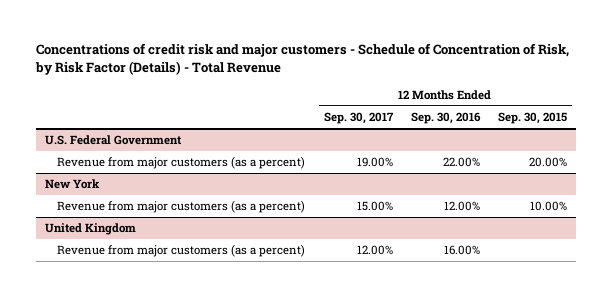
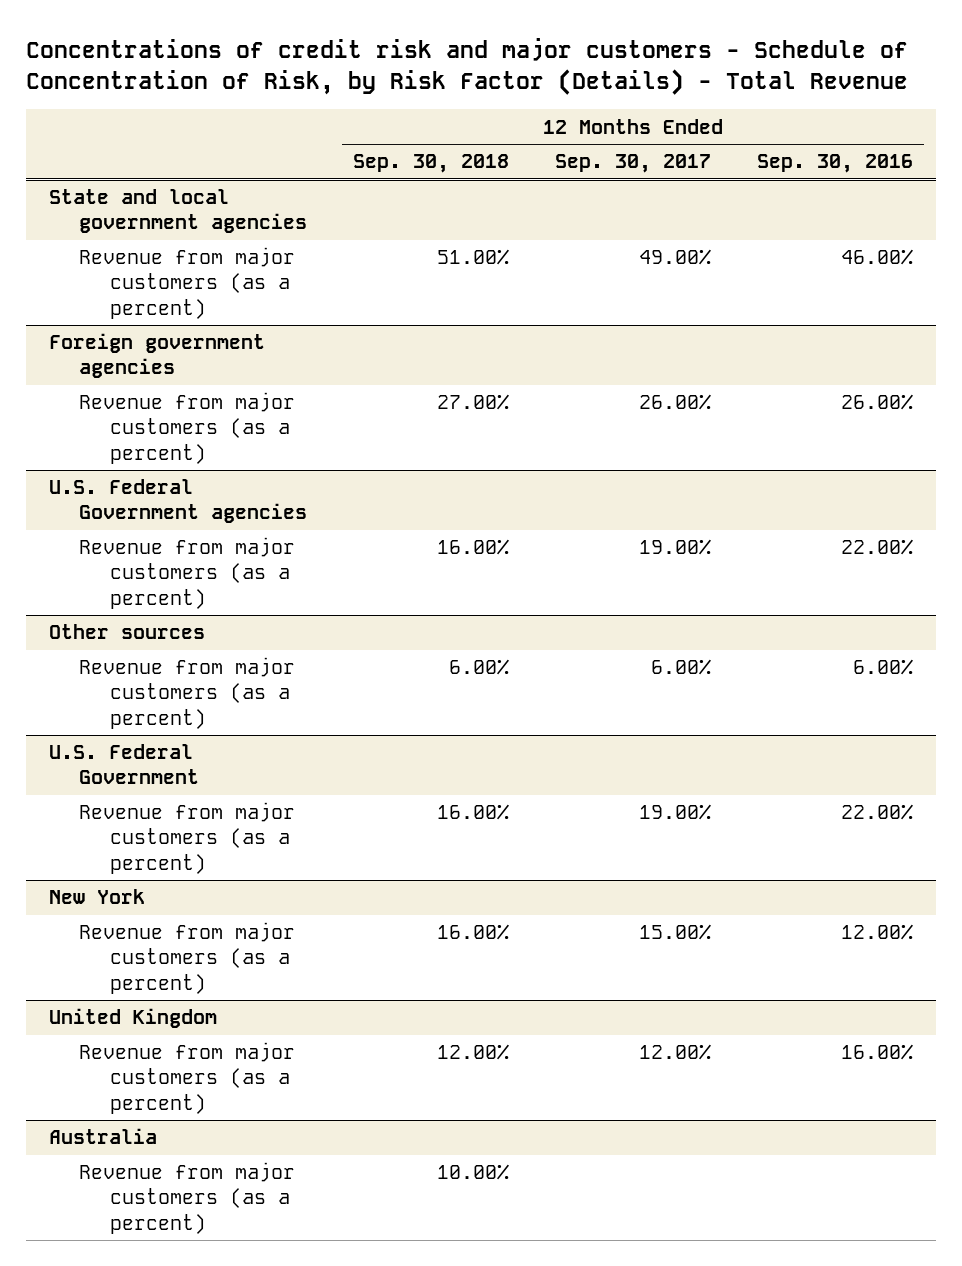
[498,112,568,125] Sep. 30, 2015 -> none
none -> [353,154,510,174] Sep. 30, 2018
none -> [49,189,308,234] State and local government agencies
none -> [79,247,296,319] Revenue from major customers (as a percent)
none -> [49,333,266,379] Foreign government agencies
none -> [79,392,296,464] Revenue from major customers (as a percent)
none -> [49,479,308,524] U.S. Federal Government agencies
none -> [79,537,296,609] Revenue from major customers (as a percent)
none -> [49,624,206,640] Other sources
none -> [79,657,296,729] Revenue from major customers (as a percent)
none -> [49,1128,158,1145] Australia
none -> [79,1162,296,1234] Revenue from major customers (as a percent)

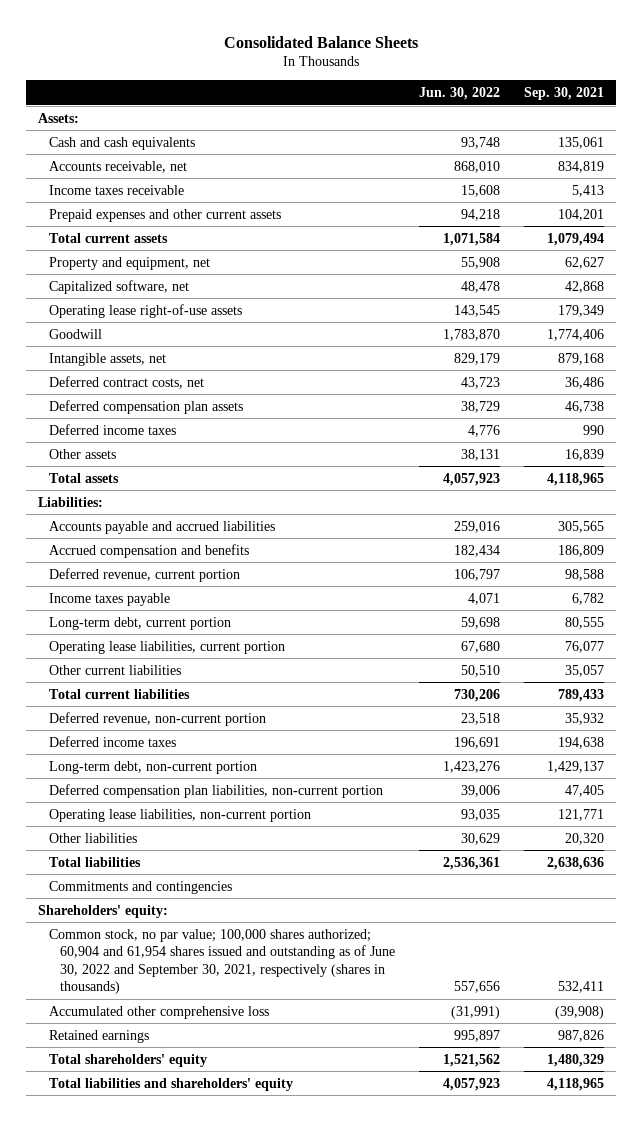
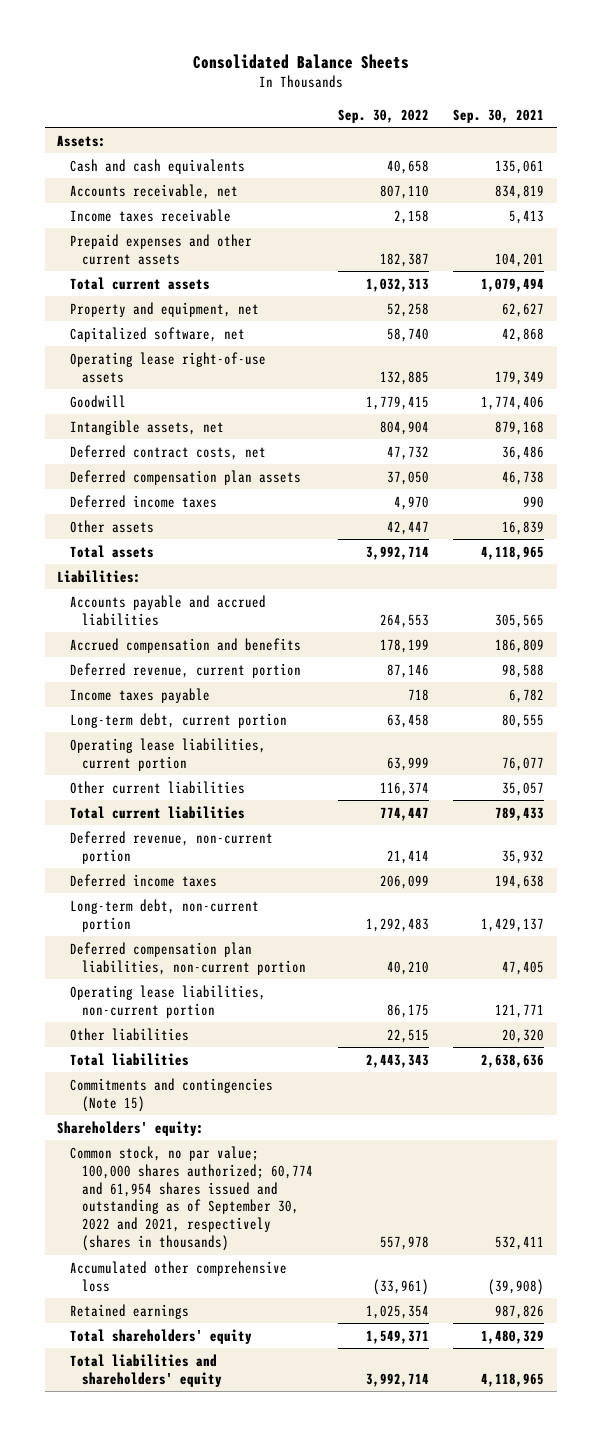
[419,86,501,100] Jun. 30, 2022 -> none
none -> [337,108,429,123] Sep. 30, 2022
[49,880,233,894] Commitments and contingencies -> [69,1077,273,1112] Commitments and contingencies (Note 15)
[49,928,395,995] Common stock, no par value; 100,000 shares authorized; 60,904 and 61,954 shares issued and outstanding as of June 30, 2022 and September 30, 2021, respectively (shares in thousands) -> [69,1145,313,1252] Common stock, no par value; 100,000 shares authorized; 60,774 and 61,954 shares issued and outstanding as of September 30, 2022 and 2021, respectively (shares in thousands)

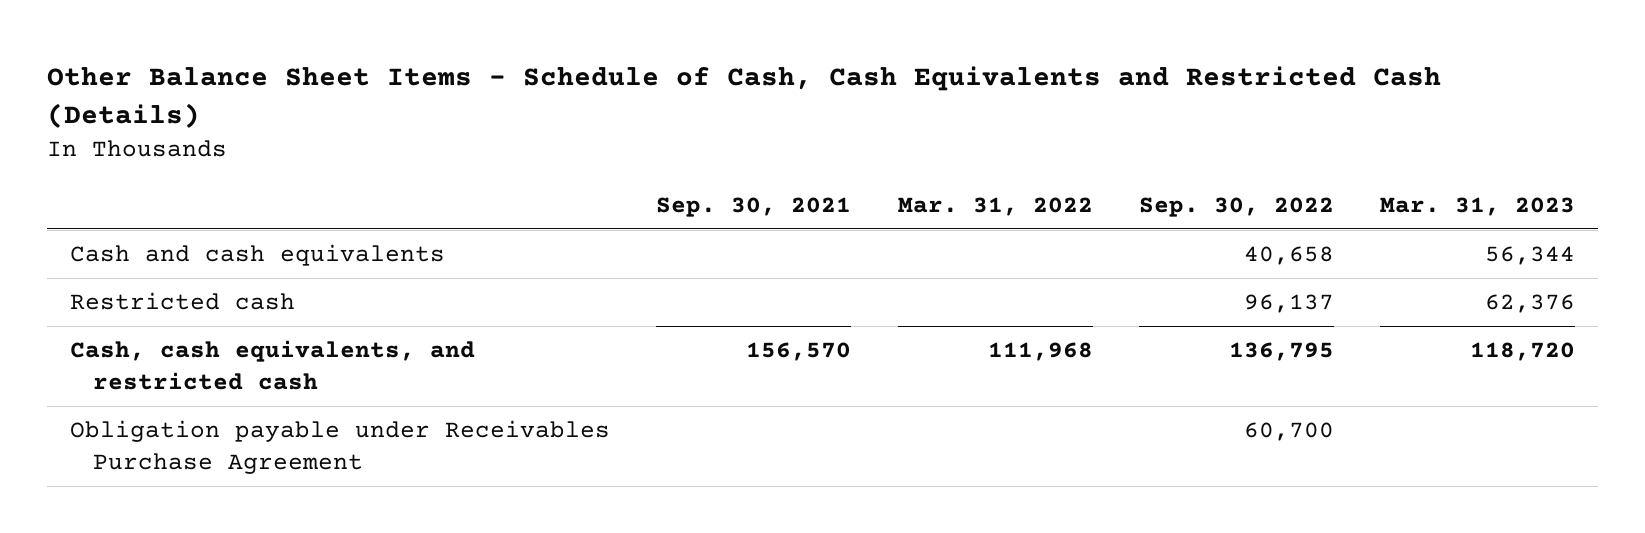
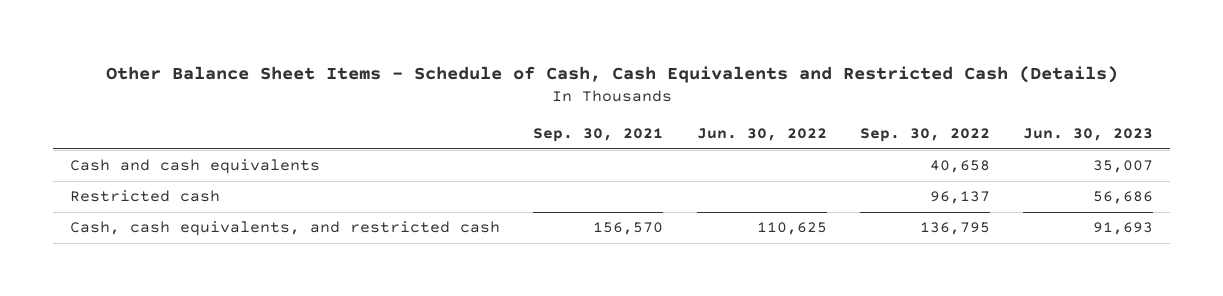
[897,196,1093,216] Mar. 31, 2022 -> none
[1380,196,1576,216] Mar. 31, 2023 -> none
none -> [696,128,827,142] Jun. 30, 2022
none -> [1023,128,1154,142] Jun. 30, 2023
[70,420,611,474] Obligation payable under Receivables Purchase Agreement -> none

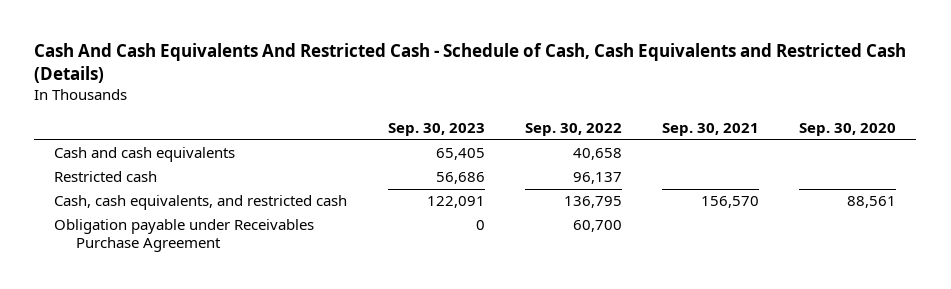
[105,65,1118,83] Other Balance Sheet Items - Schedule of Cash, Cash Equivalents and Restricted Cash (Details) -> [34,43,907,84] Cash And Cash Equivalents And Restricted Cash - Schedule of Cash, Cash Equivalents and Restricted Cash (Details)
[696,128,827,142] Jun. 30, 2022 -> none
[1023,128,1154,142] Jun. 30, 2023 -> none
none -> [387,122,485,136] Sep. 30, 2023
none -> [799,122,897,136] Sep. 30, 2020
none -> [54,219,315,252] Obligation payable under Receivables Purchase Agreement

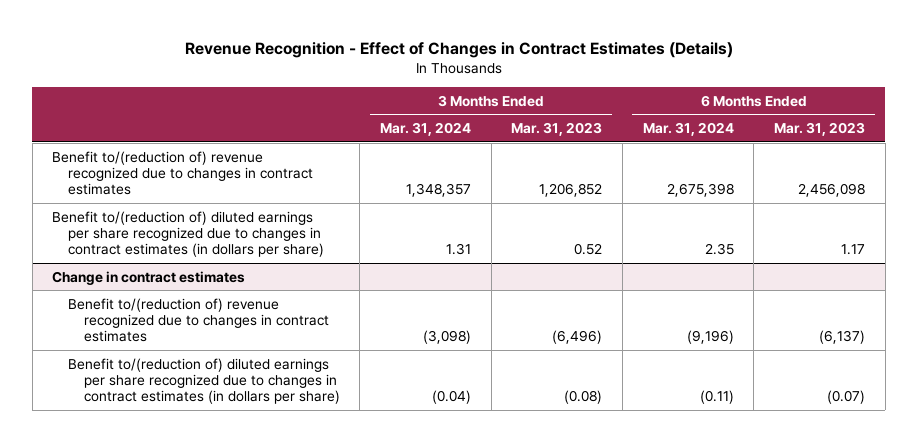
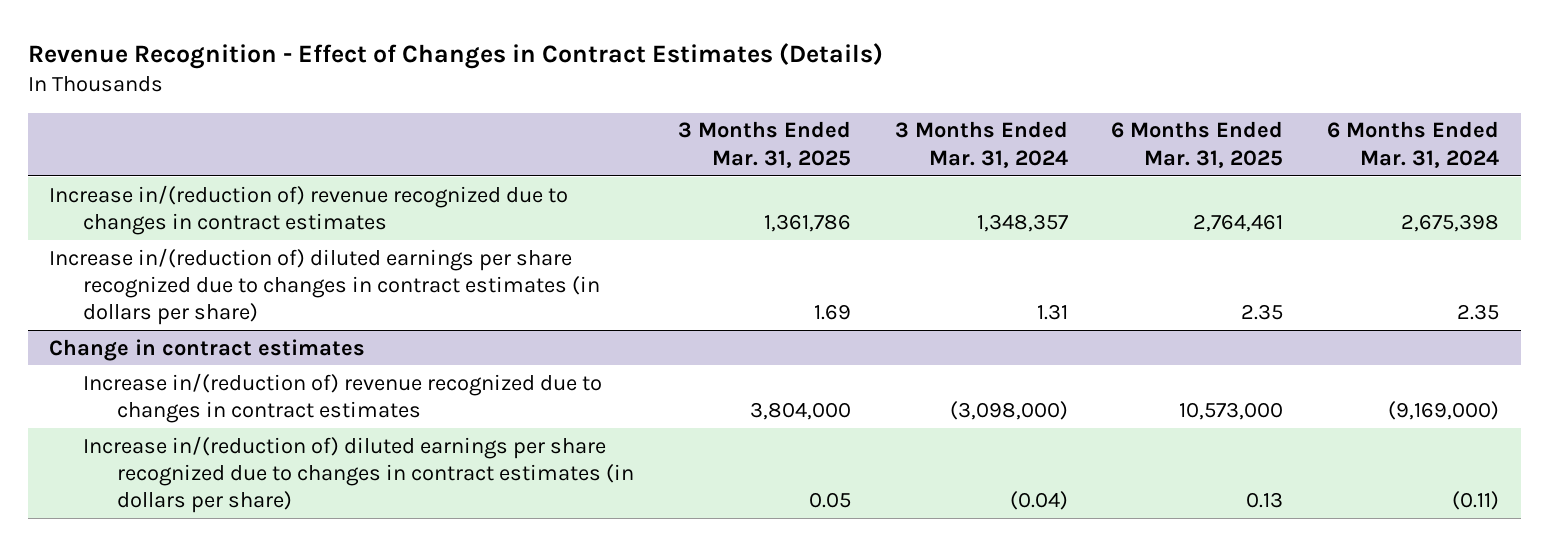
[511,122,603,137] Mar. 31, 2023 -> none
[773,122,865,137] Mar. 31, 2023 -> none
none -> [678,121,852,168] 3 Months Ended Mar. 31, 2025
none -> [1111,121,1284,168] 6 Months Ended Mar. 31, 2025
[52,150,314,196] Benefit to/(reduction of) revenue recognized due to changes in contract estimates -> [49,184,569,235] Increase in/(reduction of) revenue recognized due to changes in contract estimates
[52,210,325,258] Benefit to/(reduction of) diluted earnings per share recognized due to changes in contract estimates (in dollars per share) -> [49,247,601,326] Increase in/(reduction of) diluted earnings per share recognized due to changes in contract estimates (in dollars per share)
[68,297,329,343] Benefit to/(reduction of) revenue recognized due to changes in contract estimates -> [83,372,603,423] Increase in/(reduction of) revenue recognized due to changes in contract estimates
[422,330,471,345] (3,098) -> [949,400,1068,420] (3,098,000)
[686,330,734,345] (9,196) -> [1388,400,1500,420] (9,169,000)
[68,357,340,405] Benefit to/(reduction of) diluted earnings per share recognized due to changes in contract estimates (in dollars per share) -> [83,435,635,514] Increase in/(reduction of) diluted earnings per share recognized due to changes in contract estimates (in dollars per share)

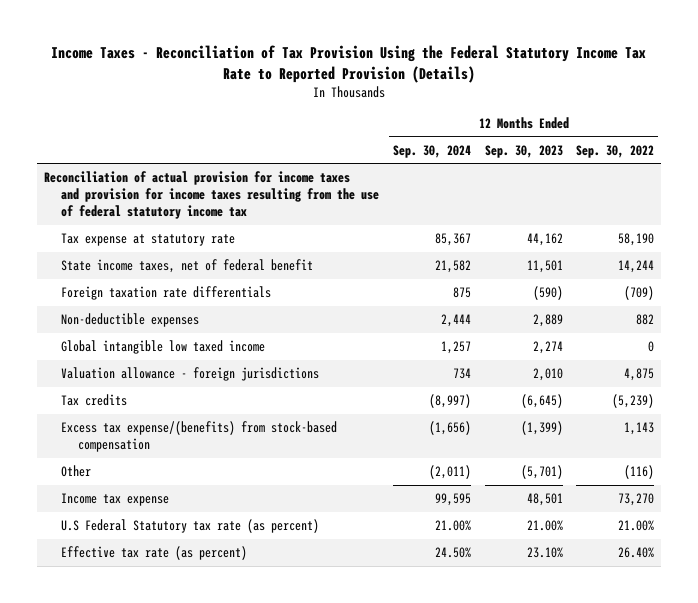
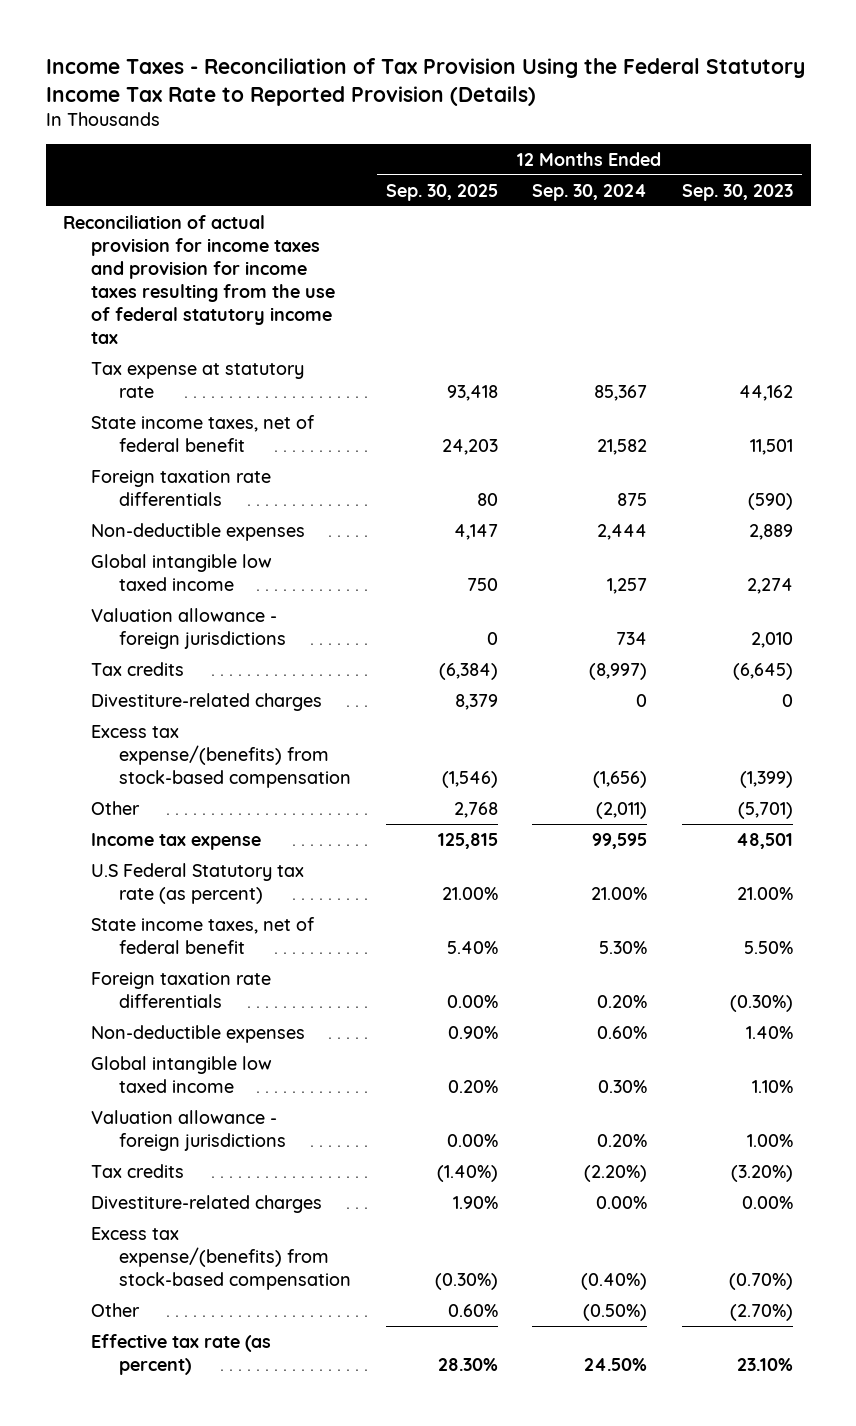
[576,144,655,158] Sep. 30, 2022 -> none
none -> [385,183,498,201] Sep. 30, 2025
none -> [91,692,323,711] Divestiture-related charges
none -> [91,916,316,954] State income taxes, net of federal benefit
none -> [91,971,272,1008] Foreign taxation rate differentials
none -> [91,1024,306,1043] Non-deductible expenses
none -> [91,1055,273,1093] Global intangible low taxed income
none -> [91,1109,286,1151] Valuation allowance - foreign jurisdictions
none -> [91,1163,185,1178] Tax credits
none -> [91,1194,323,1213] Divestiture-related charges
none -> [91,1226,351,1290] Excess tax expense/(benefits) from stock-based compensation
none -> [91,1302,141,1317] Other

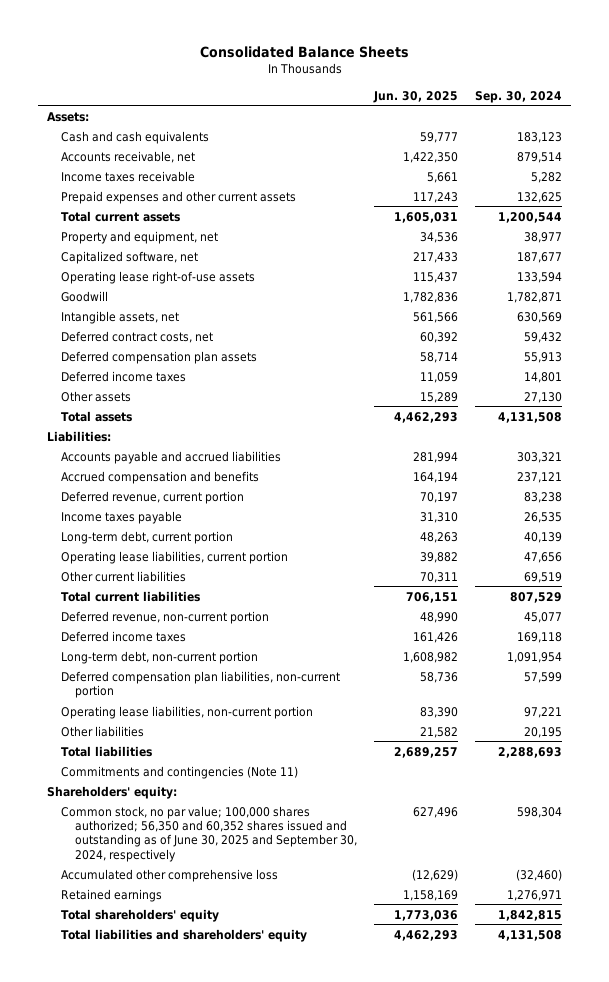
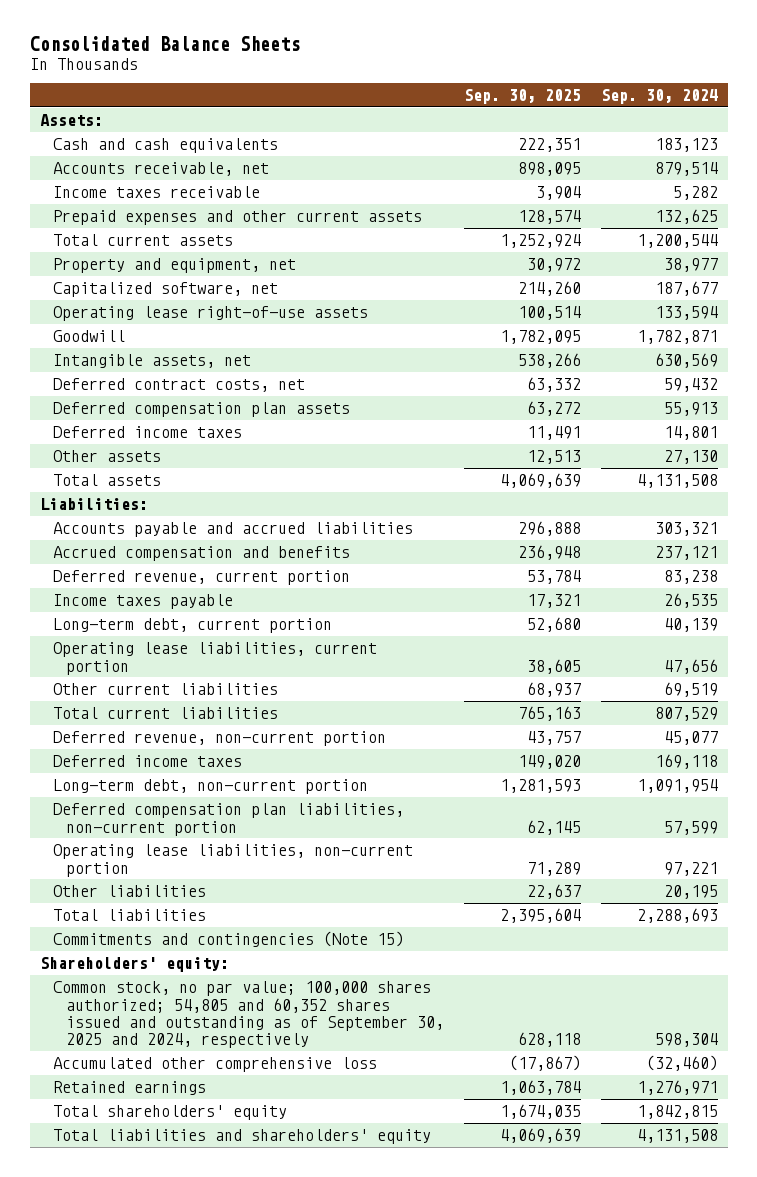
[372,90,458,103] Jun. 30, 2025 -> none
none -> [463,89,581,105] Sep. 30, 2025
[60,765,298,779] Commitments and contingencies (Note 11) -> [52,931,404,948] Commitments and contingencies (Note 15)
[60,805,357,862] Common stock, no par value; 100,000 shares authorized; 56,350 and 60,352 shares issued and outstanding as of June 30, 2025 and September 30, 2024, respectively -> [52,981,444,1049] Common stock, no par value; 100,000 shares authorized; 54,805 and 60,352 shares issued and outstanding as of September 30, 2025 and 2024, respectively

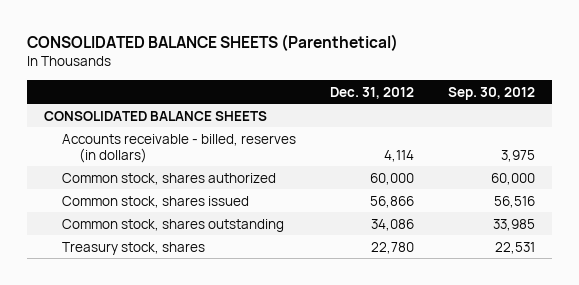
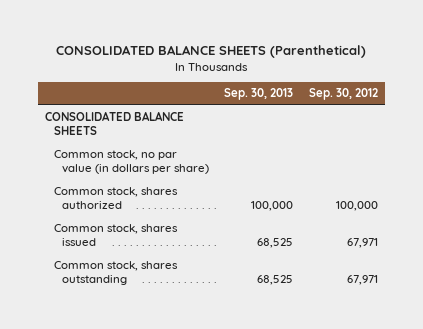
[329,86,414,99] Dec. 31, 2012 -> none
none -> [224,88,294,101] Sep. 30, 2013
[61,133,296,163] Accounts receivable - billed, reserves (in dollars) -> none
[61,241,205,255] Treasury stock, shares -> none
none -> [53,150,209,175] Common stock, no par value (in dollars per share)
[491,172,536,185] 60,000 -> [335,201,378,212] 100,000
[494,195,536,208] 56,516 -> [346,238,378,249] 67,971
[493,218,536,231] 33,985 -> [346,275,378,286] 67,971

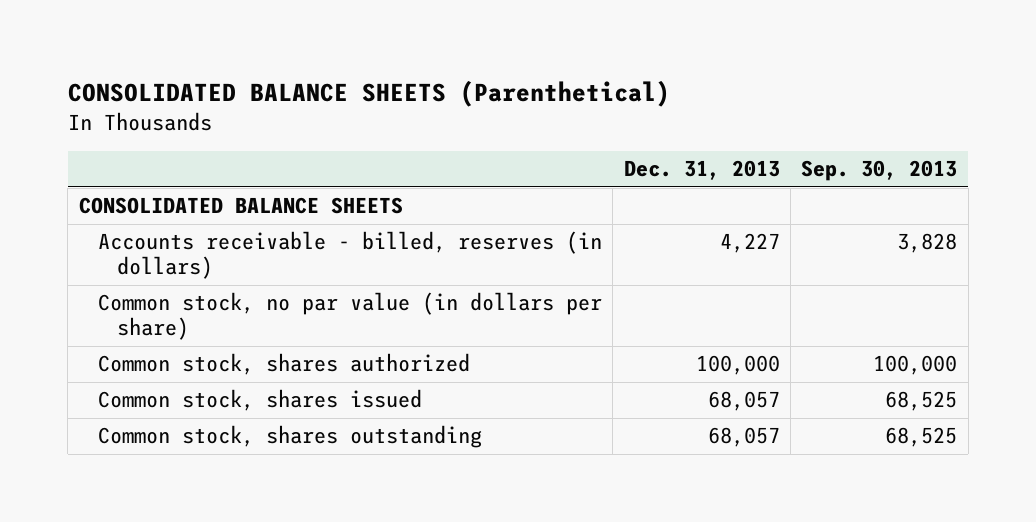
[308,88,378,101] Sep. 30, 2012 -> none
none -> [623,160,780,181] Dec. 31, 2013
none -> [97,231,602,280] Accounts receivable - billed, reserves (in dollars)

